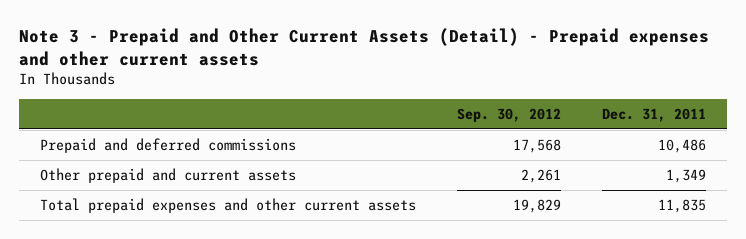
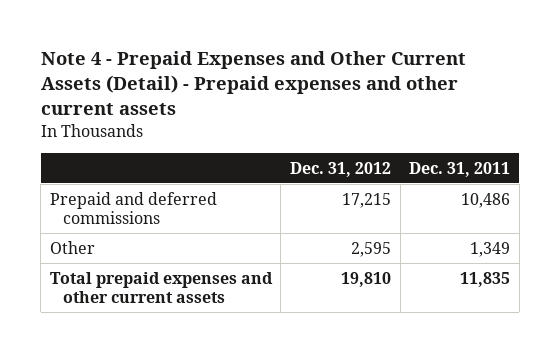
[19,27,710,66] Note 3 - Prepaid and Other Current Assets (Detail) - Prepaid expenses and other current assets -> [40,51,466,116] Note 4 - Prepaid Expenses and Other Current Assets (Detail) - Prepaid expenses and other current assets
[456,108,561,123] Sep. 30, 2012 -> none
none -> [289,161,391,177] Dec. 31, 2012
[39,167,296,183] Other prepaid and current assets -> [49,240,95,254] Other

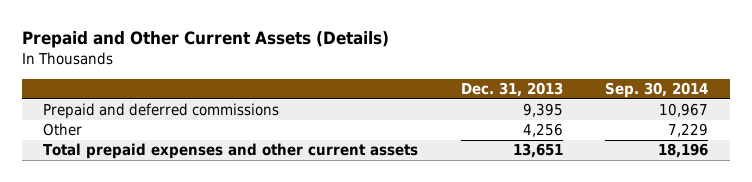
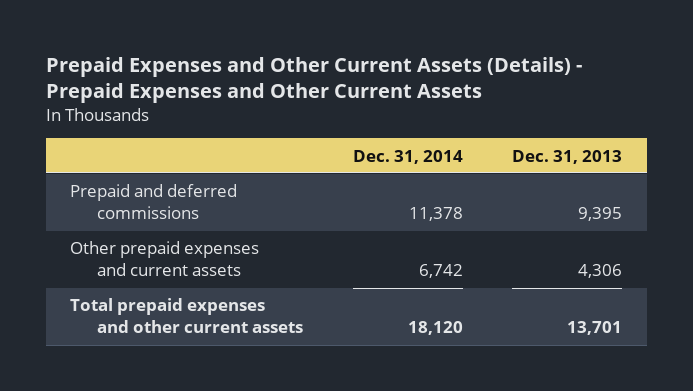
[21,31,389,49] Prepaid and Other Current Assets (Details) -> [45,56,582,104] Prepaid Expenses and Other Current Assets (Details) - Prepaid Expenses and Other Current Assets
[605,82,709,99] Sep. 30, 2014 -> none
none -> [352,149,463,164] Dec. 31, 2014
[43,123,83,137] Other -> none
none -> [70,241,260,277] Other prepaid expenses and current assets
[512,143,563,159] 13,651 -> [567,321,623,336] 13,701

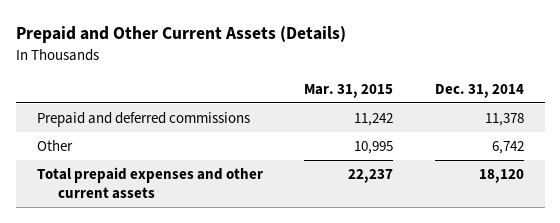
[45,56,582,104] Prepaid Expenses and Other Current Assets (Details) - Prepaid Expenses and Other Current Assets -> [15,26,346,44] Prepaid and Other Current Assets (Details)
[512,149,623,164] Dec. 31, 2013 -> none
none -> [304,83,394,98] Mar. 31, 2015
[70,241,260,277] Other prepaid expenses and current assets -> [36,140,73,152] Other

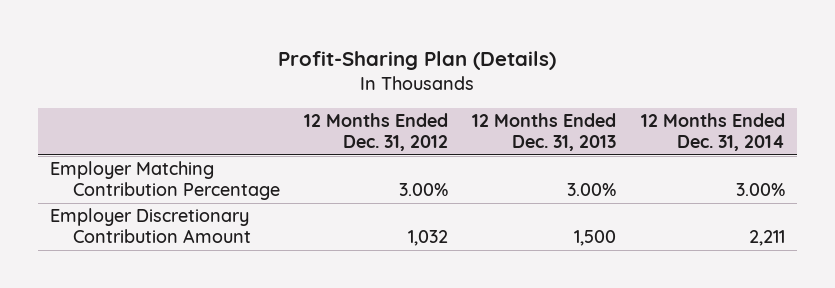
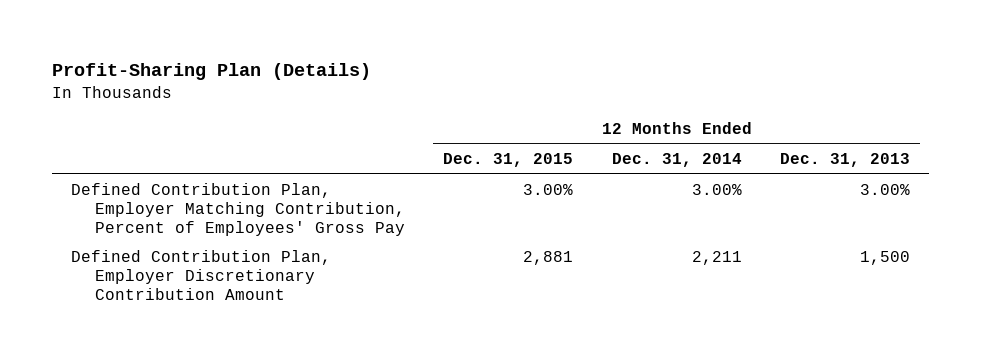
[304,113,449,152] 12 Months Ended Dec. 31, 2012 -> none
none -> [443,153,574,168] Dec. 31, 2015
[50,161,281,201] Employer Matching Contribution Percentage -> [70,183,405,236] Defined Contribution Plan, Employer Matching Contribution, Percent of Employees' Gross Pay
[50,208,252,244] Employer Discretionary Contribution Amount -> [70,250,331,300] Defined Contribution Plan, Employer Discretionary Contribution Amount

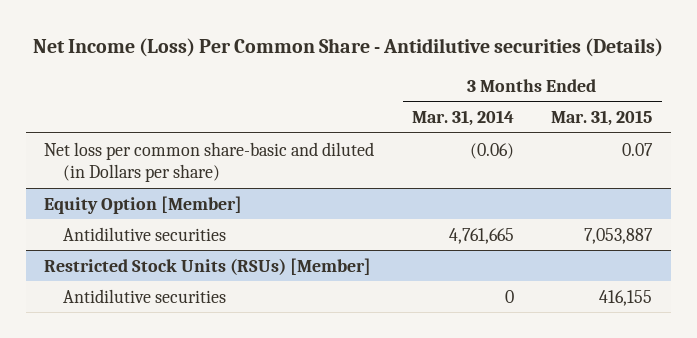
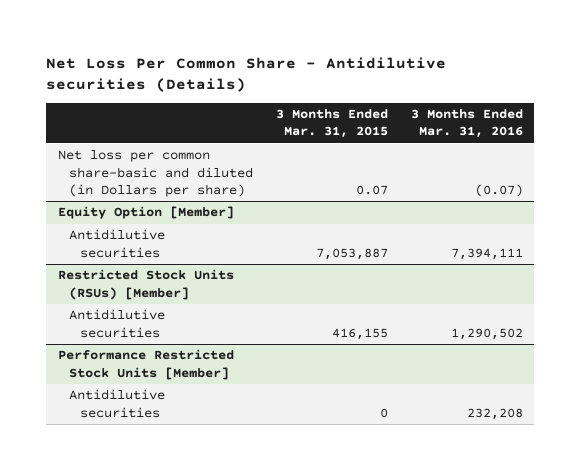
[33,37,664,57] Net Income (Loss) Per Common Share - Antidilutive securities (Details) -> [46,56,447,93] Net Loss Per Common Share - Antidilutive securities (Details)
[411,109,514,126] Mar. 31, 2014 -> none
none -> [410,109,523,139] 3 Months Ended Mar. 31, 2016
none -> [57,349,234,380] Performance Restricted Stock Units [Member]
none -> [69,389,166,418] Antidilutive securities

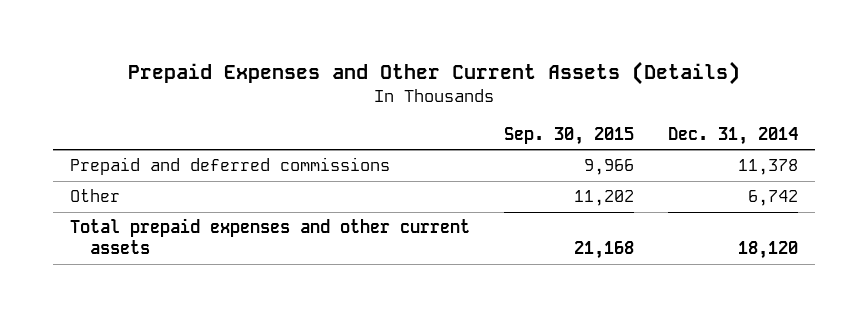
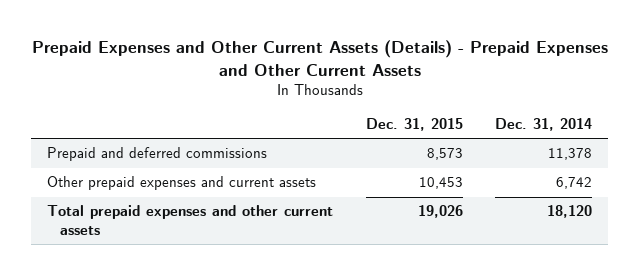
[127,61,740,86] Prepaid Expenses and Other Current Assets (Details) -> [31,40,608,76] Prepaid Expenses and Other Current Assets (Details) - Prepaid Expenses and Other Current Assets
[503,126,634,145] Sep. 30, 2015 -> none
none -> [365,118,463,132] Dec. 31, 2015
[69,189,120,203] Other -> [46,176,316,191] Other prepaid expenses and current assets

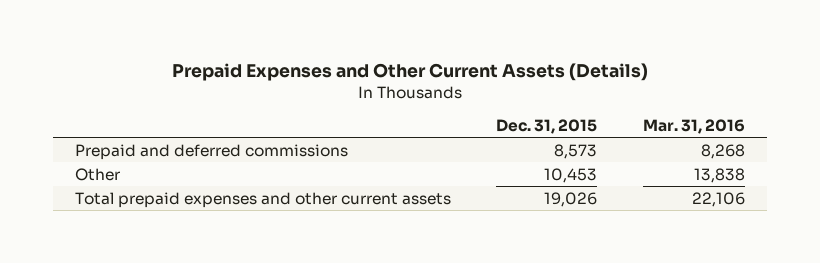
[31,40,608,76] Prepaid Expenses and Other Current Assets (Details) - Prepaid Expenses and Other Current Assets -> [171,62,648,81] Prepaid Expenses and Other Current Assets (Details)
[495,118,593,132] Dec. 31, 2014 -> none
none -> [642,118,745,134] Mar. 31, 2016
[46,176,316,191] Other prepaid expenses and current assets -> [75,167,121,181] Other

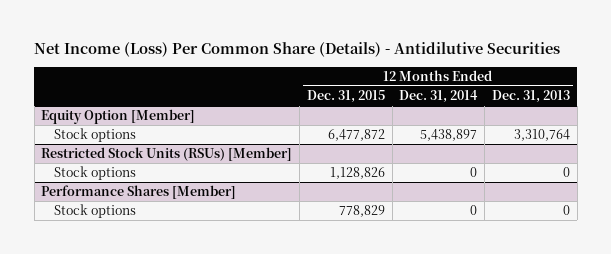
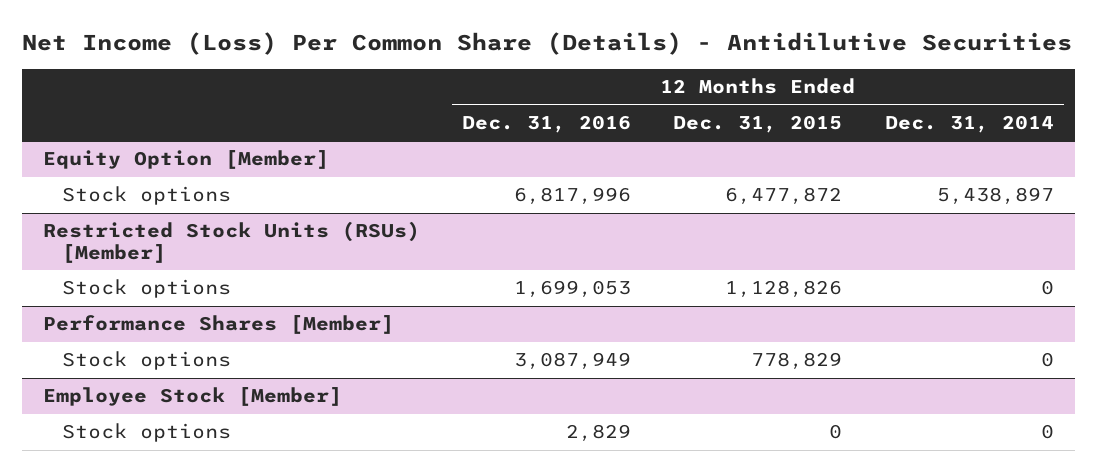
[491,90,570,104] Dec. 31, 2013 -> none
none -> [462,114,632,133] Dec. 31, 2016
none -> [42,387,342,407] Employee Stock [Member]
none -> [62,423,232,443] Stock options

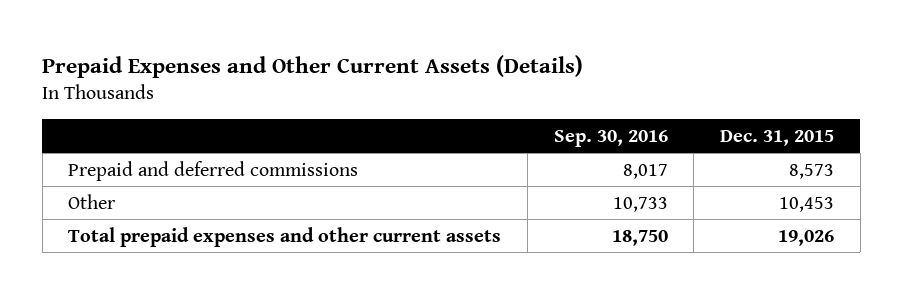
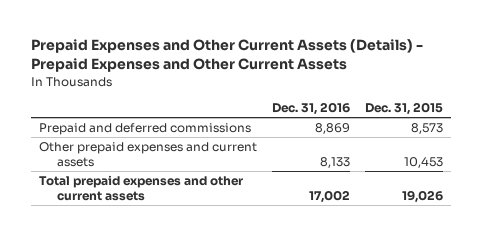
[42,54,584,78] Prepaid Expenses and Other Current Assets (Details) -> [31,39,424,73] Prepaid Expenses and Other Current Assets (Details) - Prepaid Expenses and Other Current Assets
[553,129,668,147] Sep. 30, 2016 -> none
none -> [272,101,351,115] Dec. 31, 2016
[68,193,116,209] Other -> [39,142,258,168] Other prepaid expenses and current assets

